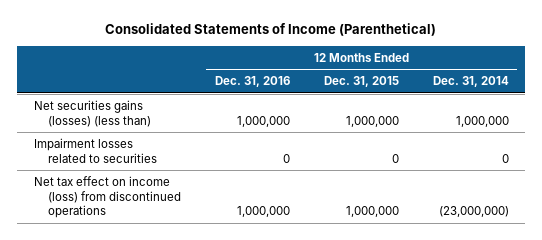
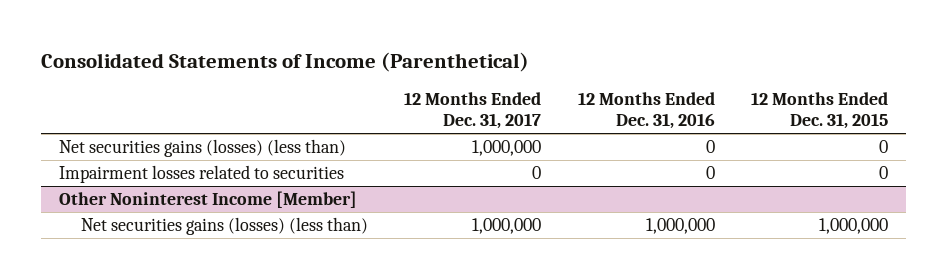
[432,76,509,88] Dec. 31, 2014 -> none
none -> [404,92,542,130] 12 Months Ended Dec. 31, 2017
[236,115,290,127] 1,000,000 -> [705,140,715,154] 0
[345,115,399,127] 1,000,000 -> [878,140,888,154] 0
[33,175,181,219] Net tax effect on income (loss) from discontinued operations -> none
none -> [58,191,357,209] Other Noninterest Income [Member]
none -> [81,217,369,236] Net securities gains (losses) (less than)

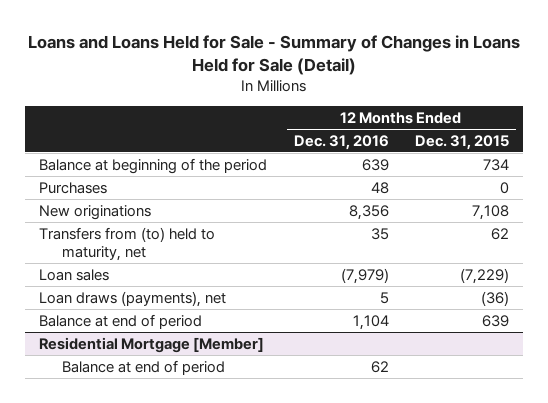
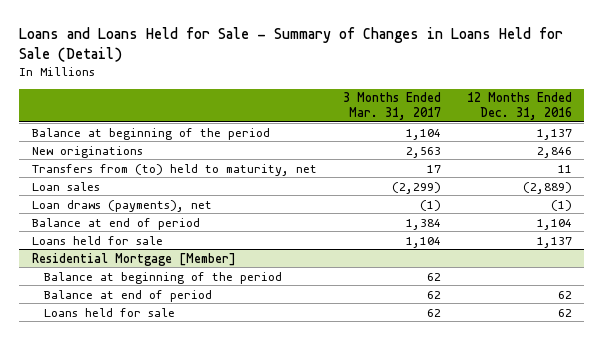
[415,134,510,150] Dec. 31, 2015 -> none
none -> [342,92,441,121] 3 Months Ended Mar. 31, 2017
[38,181,107,194] Purchases -> none
[361,158,389,171] 639 -> [536,128,572,140] 1,137
[348,204,389,220] 8,356 -> [536,146,572,158] 2,846
[370,227,389,240] 35 -> [557,164,572,173] 11
[340,267,389,284] (7,979) -> [522,181,572,194] (2,889)
[379,291,389,304] 5 -> [550,199,572,211] (1)
none -> [32,235,164,245] Loans held for sale
none -> [44,271,283,284] Balance at beginning of the period
none -> [44,307,176,317] Loans held for sale

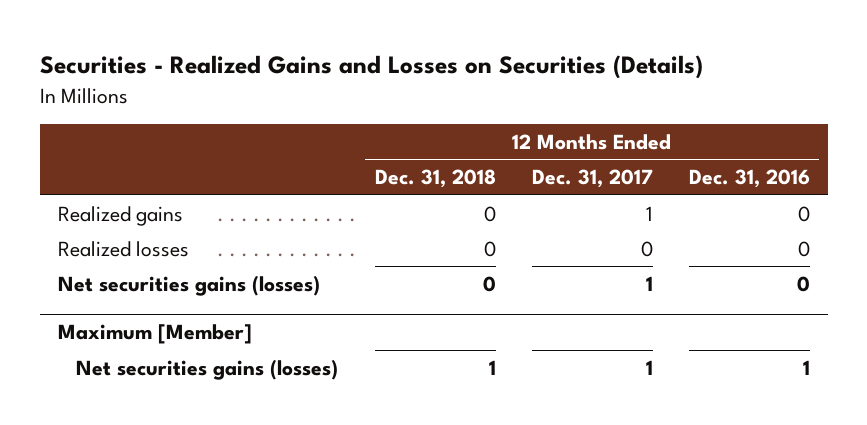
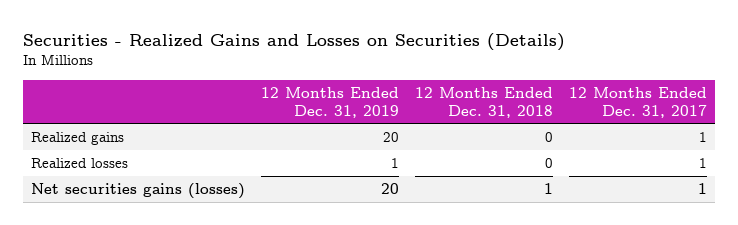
[688,169,810,189] Dec. 31, 2016 -> none
none -> [261,86,400,118] 12 Months Ended Dec. 31, 2019
[57,274,320,296] Net securities gains (losses) -> none
[57,324,252,345] Maximum [Member] -> none
[640,240,653,257] 0 -> [698,157,707,168] 1

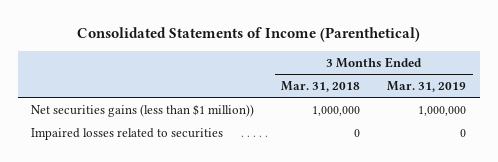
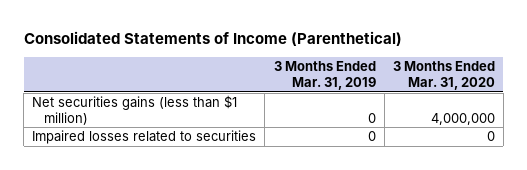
[281,80,361,92] Mar. 31, 2018 -> none
none -> [392,61,495,90] 3 Months Ended Mar. 31, 2020
[31,103,255,117] Net securities gains (less than $1 million)) -> [32,95,238,125] Net securities gains (less than $1 million)
[418,105,467,116] 1,000,000 -> [367,112,376,123] 0

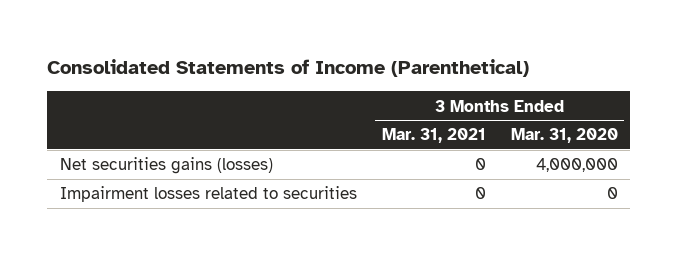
[273,61,376,90] 3 Months Ended Mar. 31, 2019 -> none
none -> [381,128,486,144] Mar. 31, 2021
[32,95,238,125] Net securities gains (less than $1 million) -> [59,157,273,175] Net securities gains (losses)
[32,130,257,145] Impaired losses related to securities -> [59,186,357,203] Impairment losses related to securities

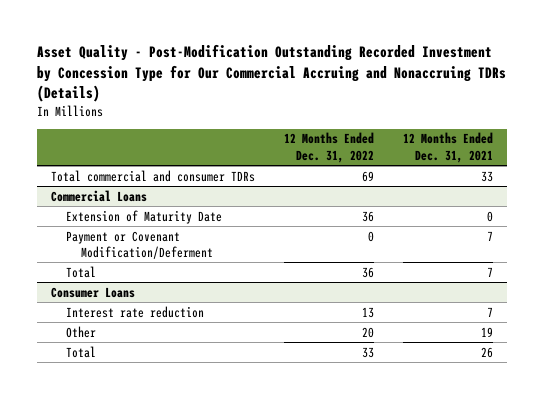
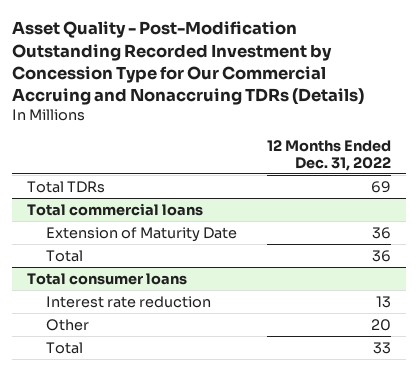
[402,132,493,163] 12 Months Ended Dec. 31, 2021 -> none
[51,169,256,182] Total commercial and consumer TDRs -> [27,180,106,193] Total TDRs
[51,189,148,202] Commercial Loans -> [27,202,204,216] Total commercial loans
[65,230,213,259] Payment or Covenant Modification/Deferment -> none
[51,286,136,298] Consumer Loans -> [27,272,188,285] Total consumer loans

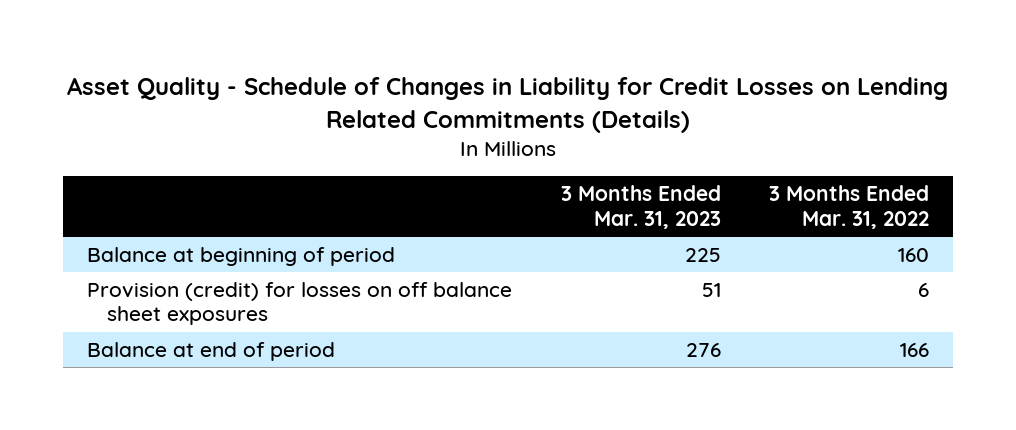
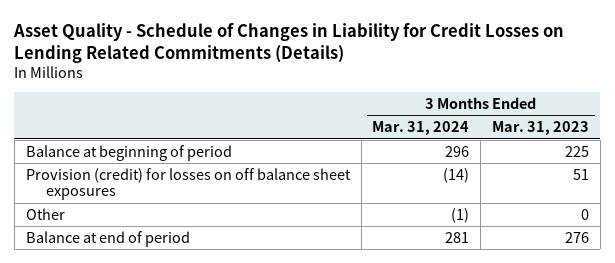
[768,185,929,229] 3 Months Ended Mar. 31, 2022 -> none
none -> [372,121,470,136] Mar. 31, 2024
none -> [25,207,65,220] Other

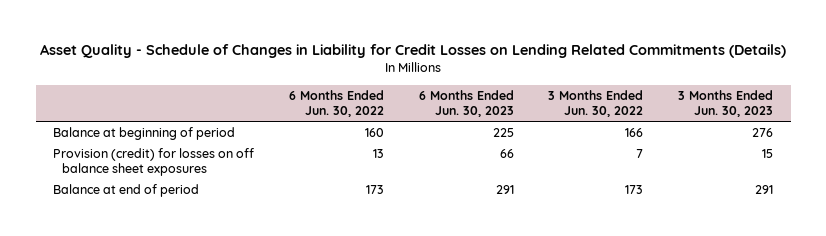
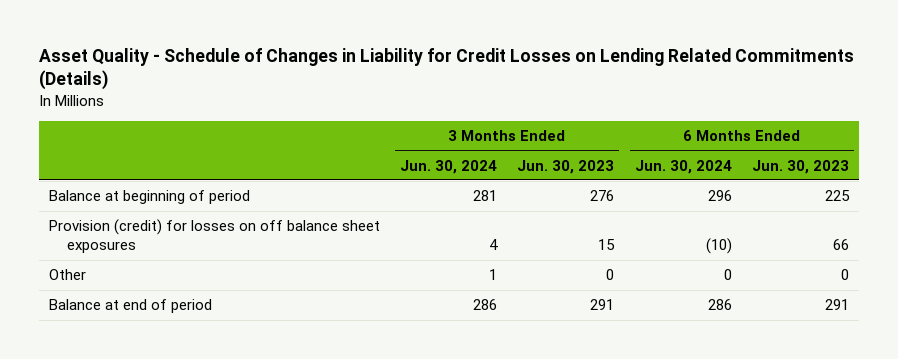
[288,89,384,118] 6 Months Ended Jun. 30, 2022 -> none
[548,89,644,118] 3 Months Ended Jun. 30, 2022 -> none
none -> [400,159,498,174] Jun. 30, 2024
none -> [634,159,732,174] Jun. 30, 2024
none -> [48,269,86,281] Other

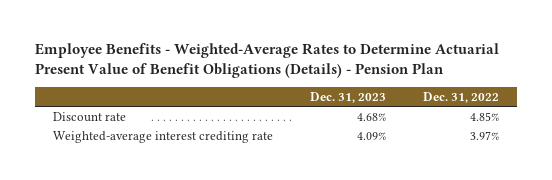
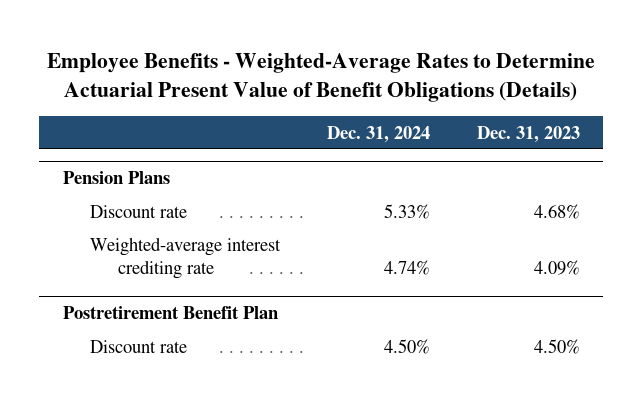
[34,43,499,79] Employee Benefits - Weighted-Average Rates to Determine Actuarial Present Value of Benefit Obligations (Details) - Pension Plan -> [47,53,596,103] Employee Benefits - Weighted-Average Rates to Determine Actuarial Present Value of Benefit Obligations (Details)
[422,91,499,103] Dec. 31, 2022 -> none
none -> [326,125,430,143] Dec. 31, 2024
none -> [62,171,170,185] Pension Plans
none -> [62,306,278,320] Postretirement Benefit Plan
none -> [90,339,188,353] Discount rate

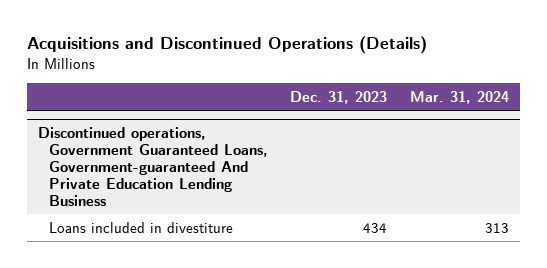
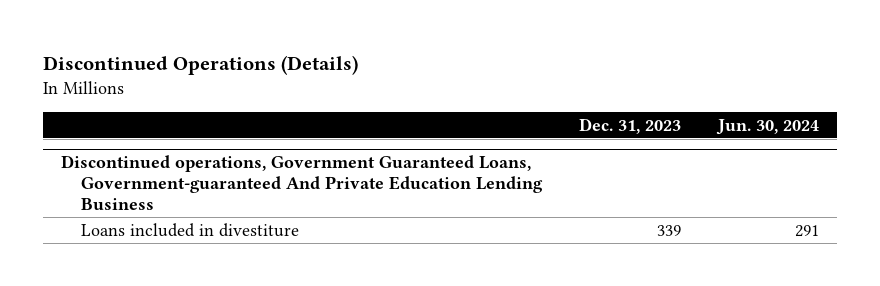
[26,36,427,55] Acquisitions and Discontinued Operations (Details) -> [42,55,358,76] Discontinued Operations (Details)
[409,90,509,104] Mar. 31, 2024 -> none
none -> [715,118,819,135] Jun. 30, 2024
[363,222,388,233] 434 -> [656,224,681,236] 339

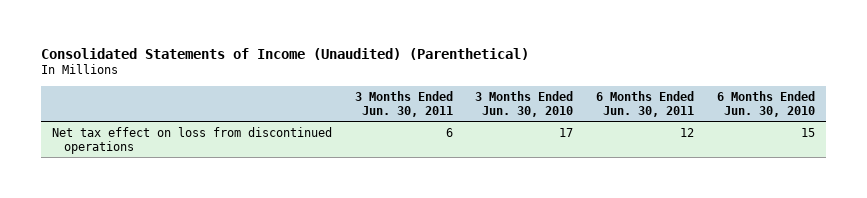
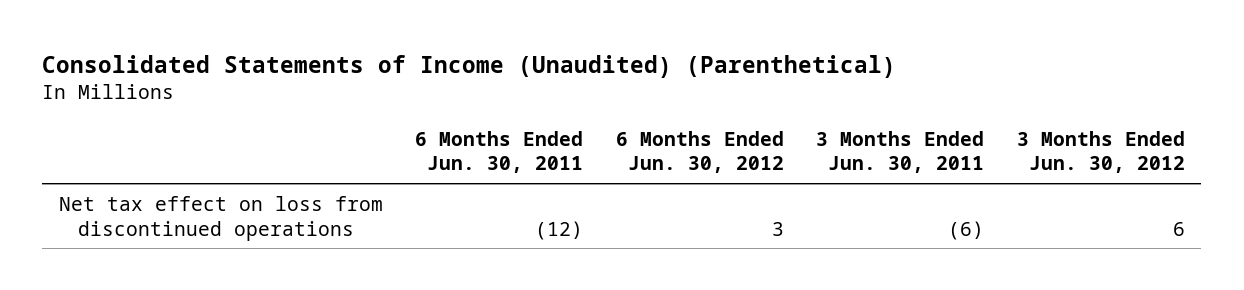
[475,91,574,117] 3 Months Ended Jun. 30, 2010 -> none
[716,91,815,117] 6 Months Ended Jun. 30, 2010 -> none
none -> [615,130,784,174] 6 Months Ended Jun. 30, 2012
none -> [1016,130,1185,174] 3 Months Ended Jun. 30, 2012
[445,128,453,138] 6 -> [948,220,985,240] (6)
[680,128,695,138] 12 -> [535,220,584,240] (12)

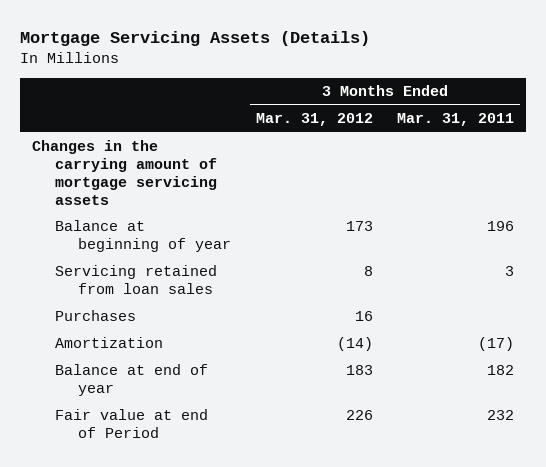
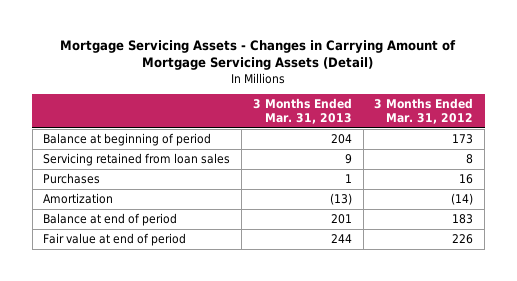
[19,30,370,46] Mortgage Servicing Assets (Details) -> [60,39,457,71] Mortgage Servicing Assets - Changes in Carrying Amount of Mortgage Servicing Assets (Detail)
[397,113,515,127] Mar. 31, 2011 -> none
none -> [252,98,352,124] 3 Months Ended Mar. 31, 2013
[31,140,218,205] Changes in the carrying amount of mortgage servicing assets -> none
[55,220,232,253] Balance at beginning of year -> [43,133,212,147] Balance at beginning of period
[55,364,209,397] Balance at end of year -> [43,213,178,227] Balance at end of period
[55,409,209,439] Fair value at end of Period -> [43,233,187,247] Fair value at end of period

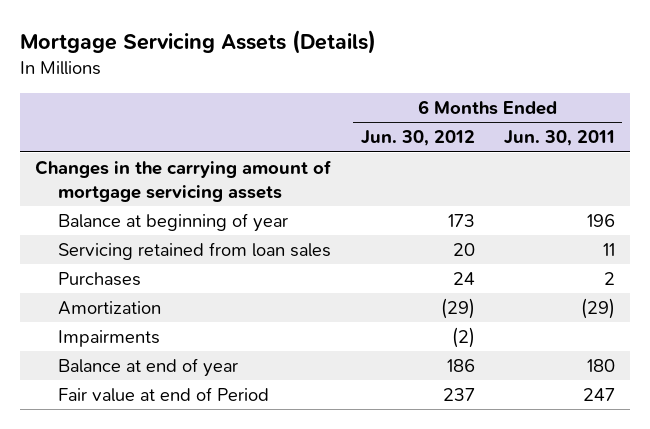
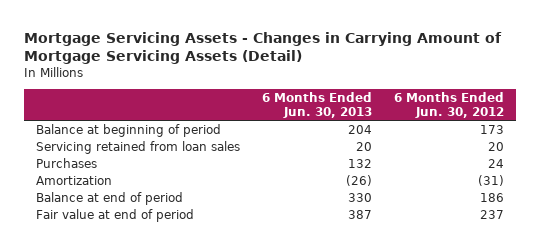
[20,30,377,55] Mortgage Servicing Assets (Details) -> [24,31,503,65] Mortgage Servicing Assets - Changes in Carrying Amount of Mortgage Servicing Assets (Detail)
[504,130,616,147] Jun. 30, 2011 -> none
none -> [261,91,372,118] 6 Months Ended Jun. 30, 2013
[35,159,333,202] Changes in the carrying amount of mortgage servicing assets -> none
[57,212,288,232] Balance at beginning of year -> [35,123,221,137] Balance at beginning of period
[57,329,160,347] Impairments -> none
[440,297,475,319] (29) -> [478,174,505,186] (31)
[57,357,238,377] Balance at end of year -> [35,191,183,205] Balance at end of period
[57,386,269,402] Fair value at end of Period -> [35,208,194,222] Fair value at end of period

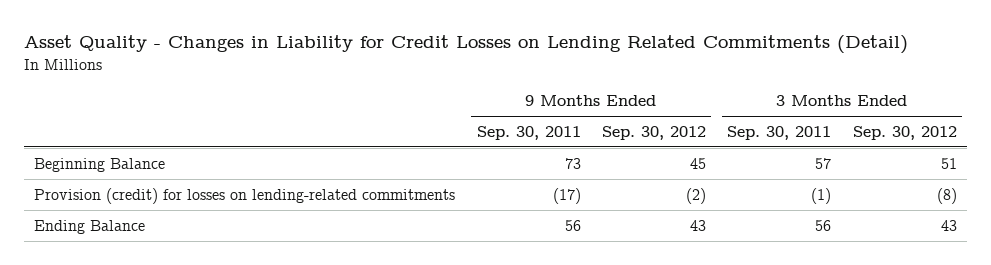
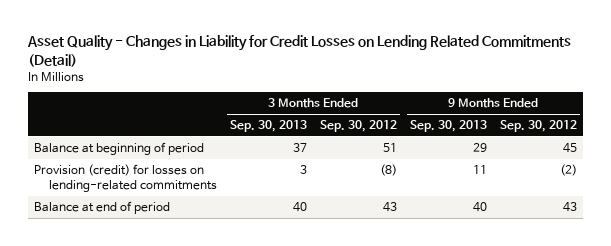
[476,125,581,140] Sep. 30, 2011 -> none
[727,125,832,140] Sep. 30, 2011 -> none
none -> [229,120,307,133] Sep. 30, 2013
none -> [409,120,487,133] Sep. 30, 2013
[34,157,166,172] Beginning Balance -> [34,142,205,156] Balance at beginning of period
[34,219,146,234] Ending Balance -> [34,201,171,215] Balance at end of period

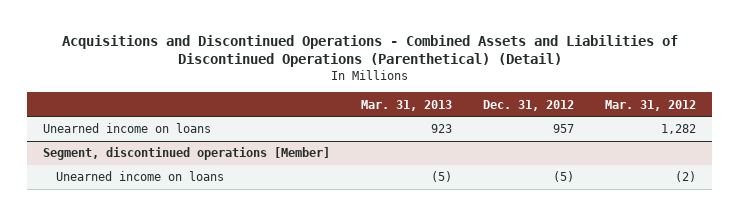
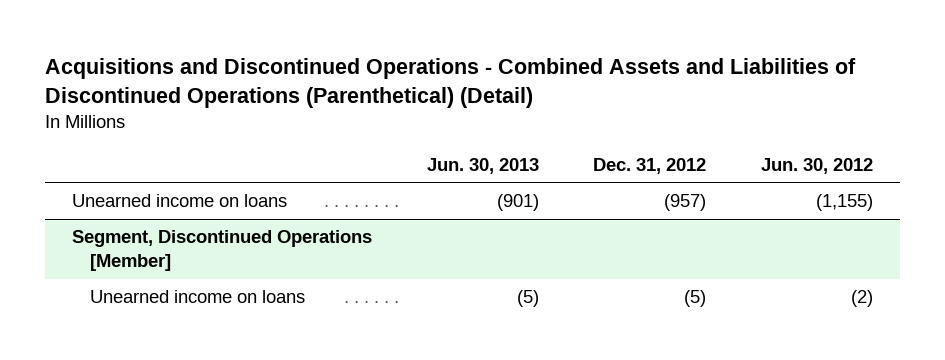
[361,99,453,111] Mar. 31, 2013 -> none
[605,99,697,111] Mar. 31, 2012 -> none
none -> [426,157,539,174] Jun. 30, 2013
none -> [760,157,873,174] Jun. 30, 2012
[553,124,575,134] 957 -> [664,194,707,212] (957)
[42,147,330,161] Segment, discontinued operations [Member] -> [71,230,372,272] Segment, Discontinued Operations [Member]

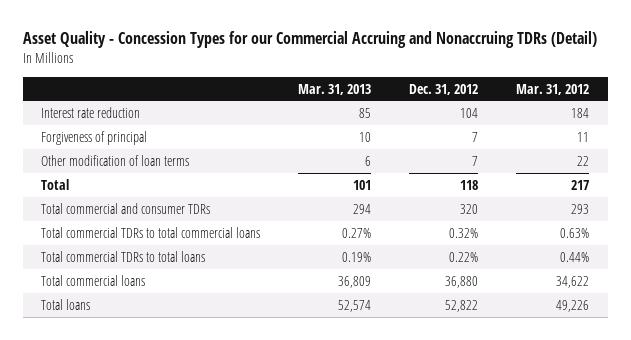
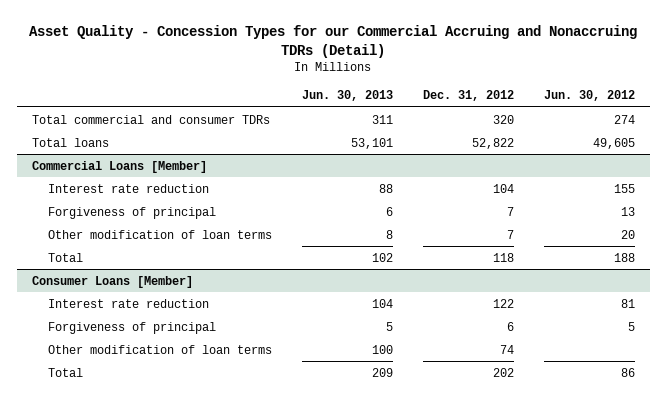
[298,83,372,95] Mar. 31, 2013 -> none
[516,83,590,95] Mar. 31, 2012 -> none
none -> [301,89,393,101] Jun. 30, 2013
none -> [544,89,636,101] Jun. 30, 2012
[41,202,211,214] Total commercial and consumer TDRs -> [31,114,270,124] Total commercial and consumer TDRs
[41,298,91,310] Total loans -> [31,137,109,147] Total loans
none -> [31,160,207,173] Commercial Loans [Member]
[41,226,261,238] Total commercial TDRs to total commercial loans -> none
[41,250,206,262] Total commercial TDRs to total loans -> none
[41,274,146,286] Total commercial loans -> none
none -> [31,275,193,288] Consumer Loans [Member]
none -> [47,298,209,308] Interest rate reduction
none -> [47,321,216,334] Forgiveness of principal
none -> [47,344,272,354] Other modification of loan terms
none -> [47,367,83,377] Total

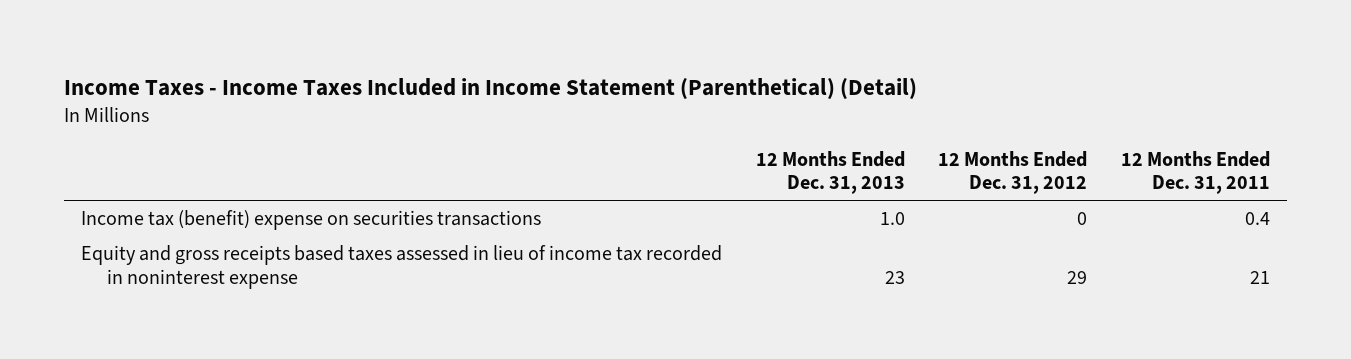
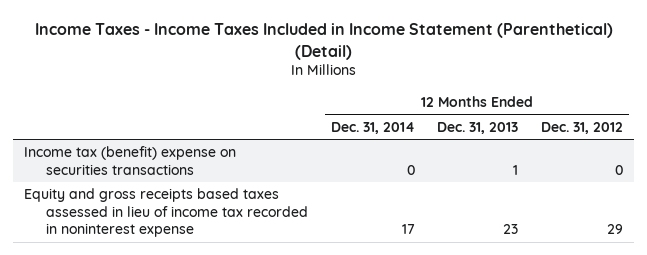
[1121,150,1271,195] 12 Months Ended Dec. 31, 2011 -> none
none -> [330,121,415,134] Dec. 31, 2014
[879,212,905,226] 1.0 -> [513,164,519,175] 1

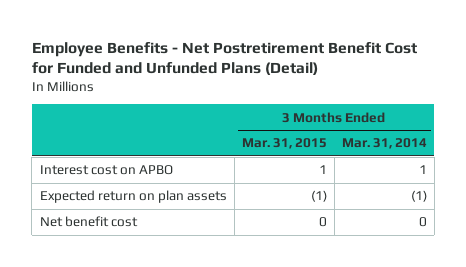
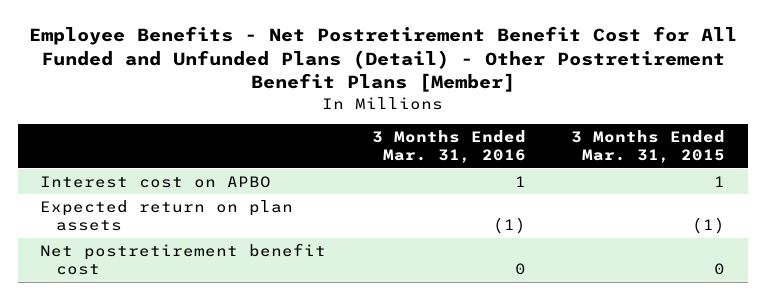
[31,41,417,76] Employee Benefits - Net Postretirement Benefit Cost for Funded and Unfunded Plans (Detail) -> [28,26,737,93] Employee Benefits - Net Postretirement Benefit Cost for All Funded and Unfunded Plans (Detail) - Other Postretirement Benefit Plans [Member]
[341,138,427,150] Mar. 31, 2014 -> none
none -> [371,130,526,164] 3 Months Ended Mar. 31, 2016
[39,216,138,228] Net benefit cost -> [40,243,327,276] Net postretirement benefit cost

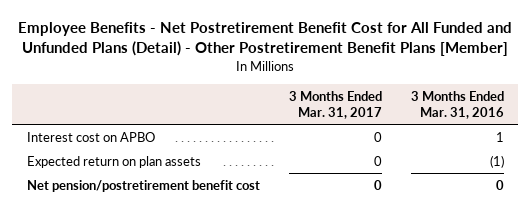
[571,130,726,164] 3 Months Ended Mar. 31, 2015 -> none
none -> [288,91,382,120] 3 Months Ended Mar. 31, 2017
[40,243,327,276] Net postretirement benefit cost -> [26,179,260,192] Net pension/postretirement benefit cost

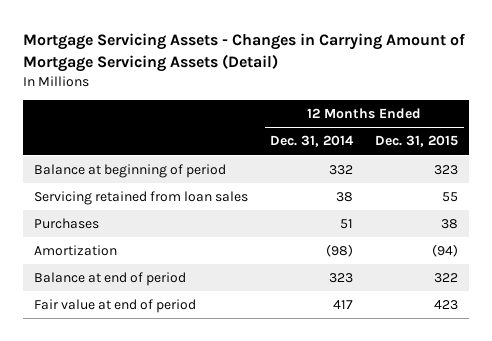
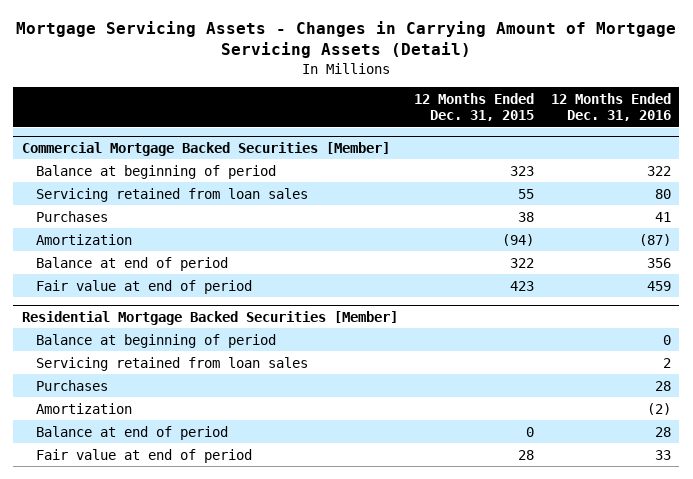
[270,135,355,148] Dec. 31, 2014 -> none
none -> [551,92,672,121] 12 Months Ended Dec. 31, 2016
none -> [21,141,390,156] Commercial Mortgage Backed Securities [Member]
none -> [21,310,398,325] Residential Mortgage Backed Securities [Member]
none -> [36,333,277,348] Balance at beginning of period
none -> [36,356,309,371] Servicing retained from loan sales
none -> [36,379,109,391] Purchases
none -> [36,402,133,414] Amortization
none -> [36,425,229,440] Balance at end of period
none -> [36,448,253,463] Fair value at end of period

